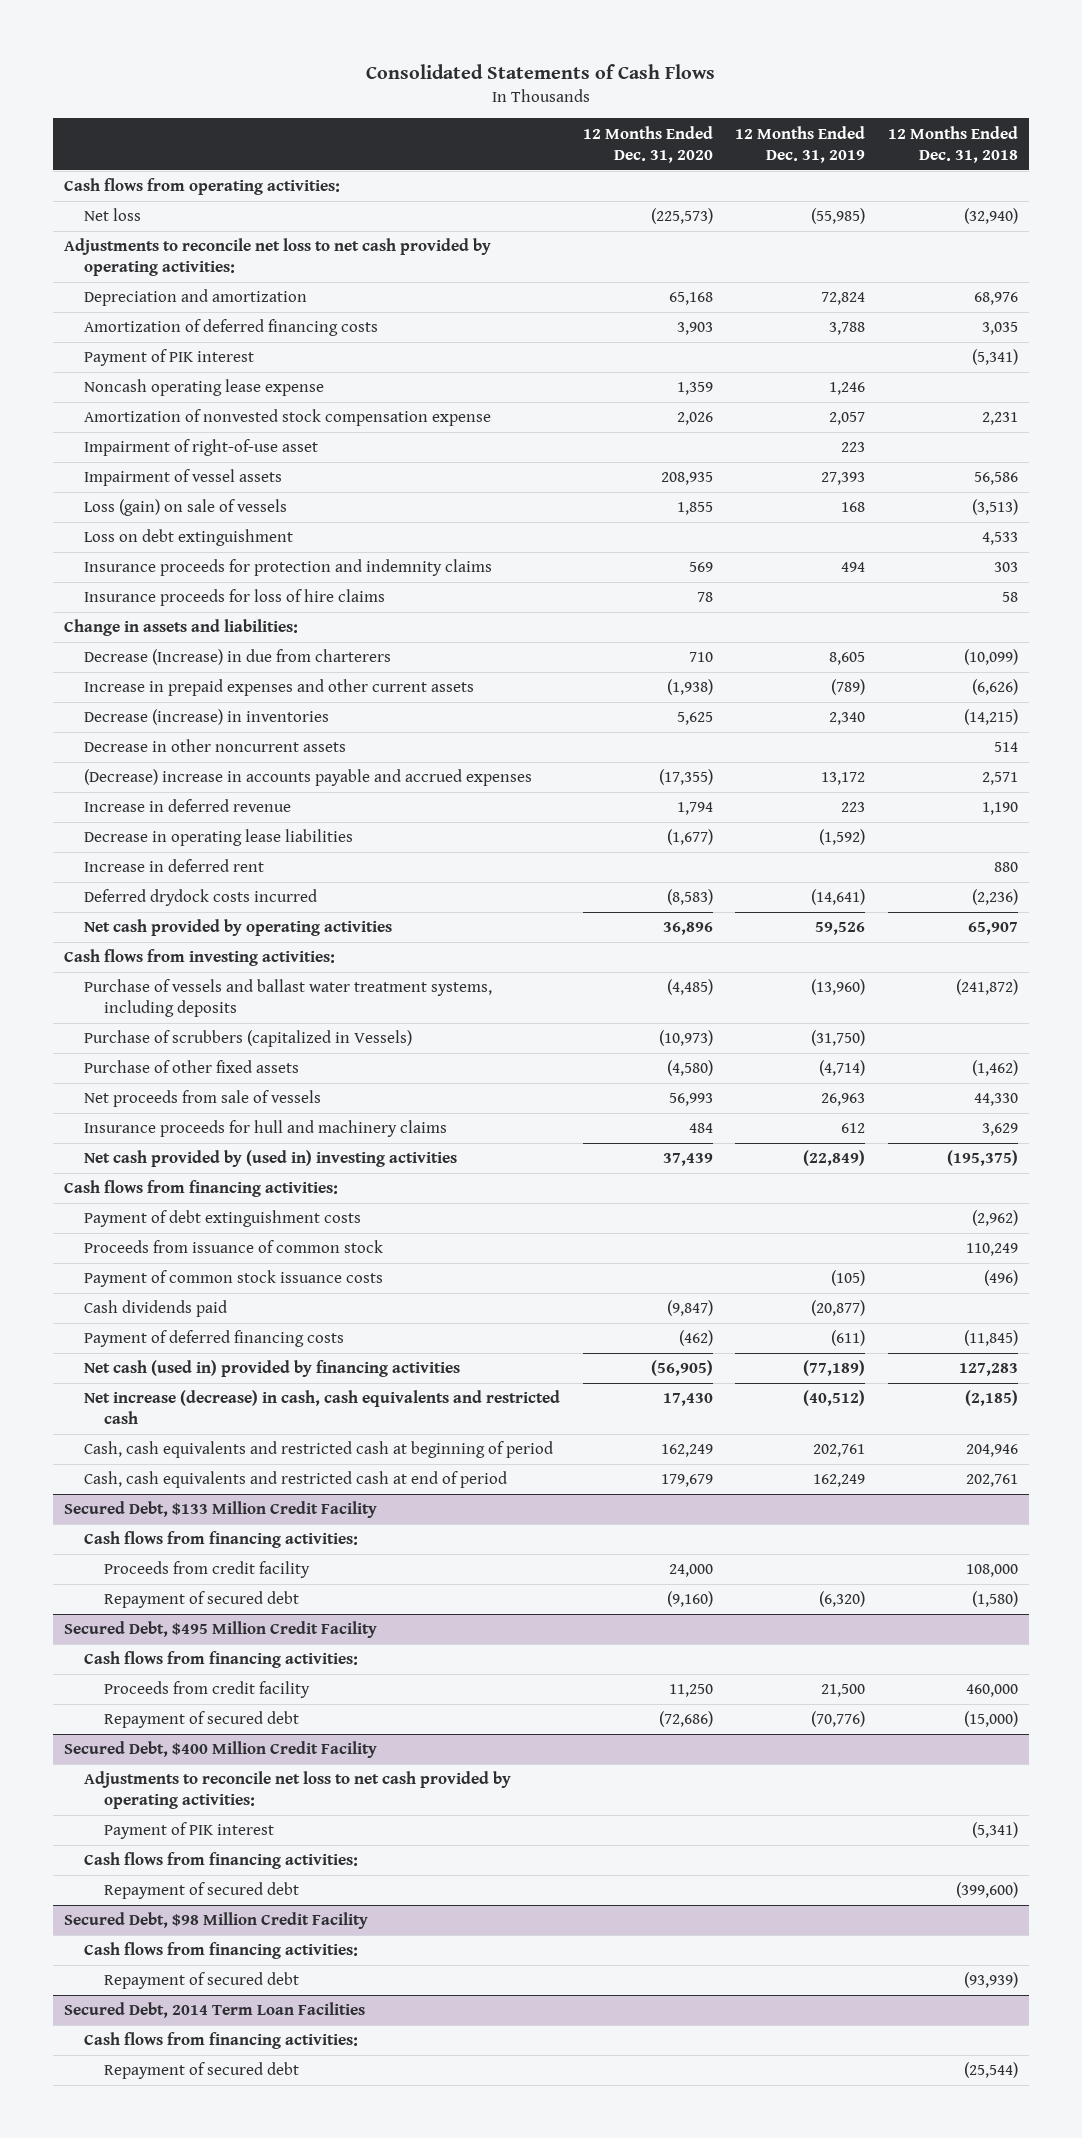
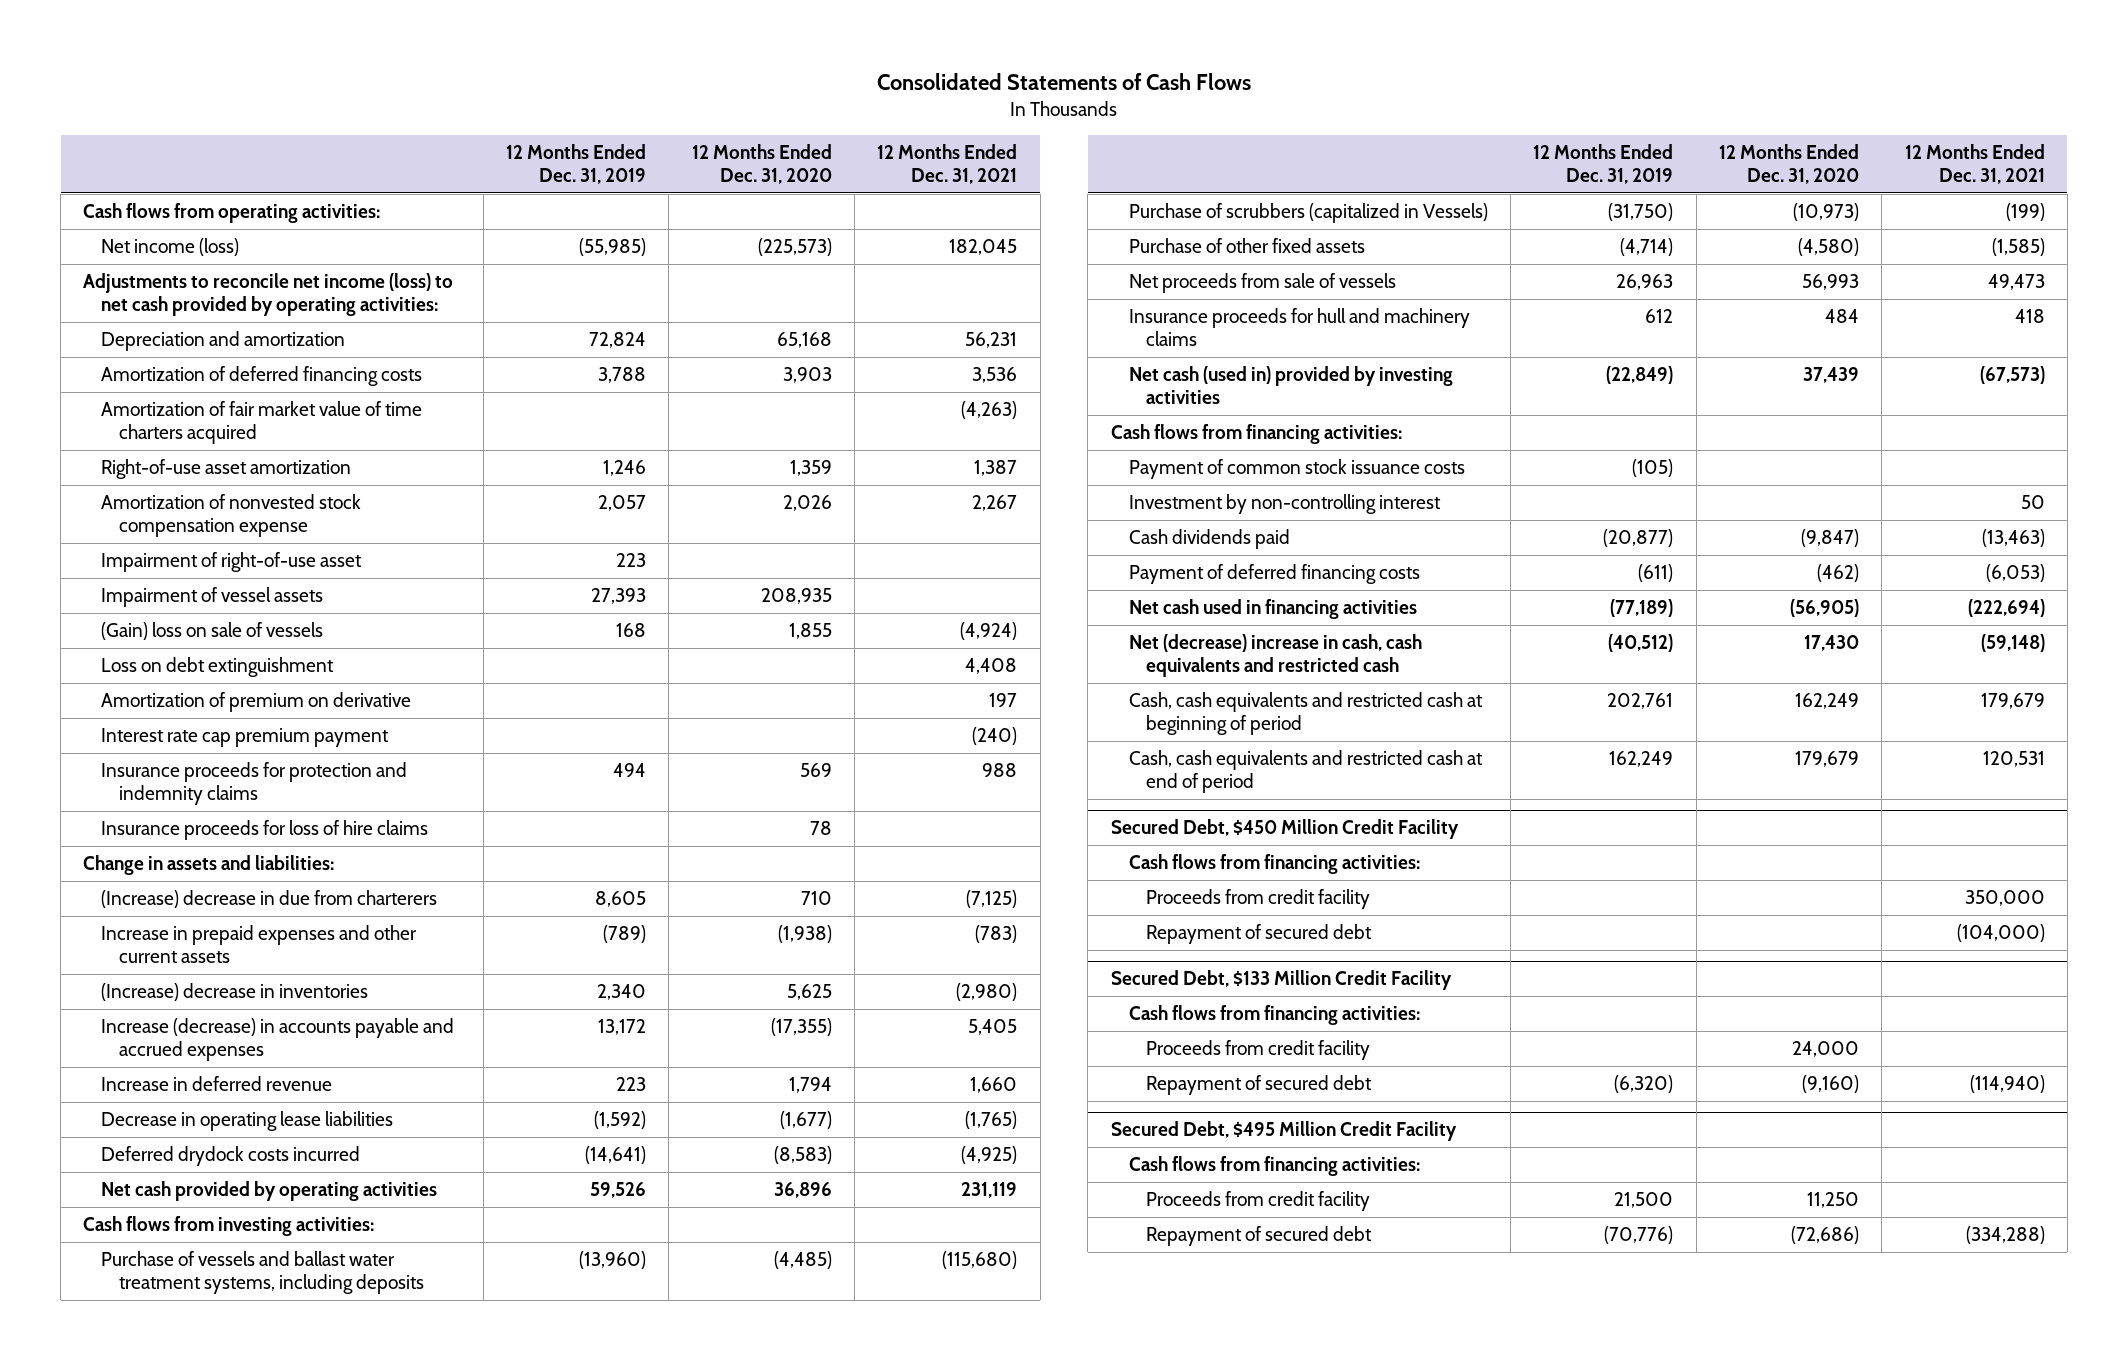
[887,125,1018,163] 12 Months Ended Dec. 31, 2018 -> none
none -> [877,144,1018,184] 12 Months Ended Dec. 31, 2021
[84,208,142,222] Net loss -> [101,238,240,257] Net income (loss)
[64,238,492,277] Adjustments to reconcile net loss to net cash provided by operating activities: -> [83,273,454,316] Adjustments to reconcile net income (loss) to net cash provided by operating activities:
[84,349,255,367] Payment of PIK interest -> none
none -> [101,401,423,444] Amortization of fair market value of time charters acquired
[84,379,325,397] Noncash operating lease expense -> [101,459,352,480] Right-of-use asset amortization
[84,499,288,517] Loss (gain) on sale of vessels -> [101,622,324,641] (Gain) loss on sale of vessels
none -> [101,692,412,713] Amortization of premium on derivative
none -> [101,728,390,748] Interest rate cap premium payment
[84,649,392,666] Decrease (Increase) in due from charterers -> [101,890,438,909] (Increase) decrease in due from charterers
[84,739,347,753] Decrease in other noncurrent assets -> none
[84,709,330,726] Decrease (increase) in inventories -> [101,983,369,1002] (Increase) decrease in inventories
[84,769,533,787] (Decrease) increase in accounts payable and accrued expenses -> [101,1018,455,1061] Increase (decrease) in accounts payable and accrued expenses
[84,859,265,873] Increase in deferred rent -> none
[84,1150,458,1168] Net cash provided by (used in) investing activities -> [1128,366,1453,404] Net cash (used in) provided by investing activities
[84,1210,362,1228] Payment of debt extinguishment costs -> none
[84,1240,384,1254] Proceeds from issuance of common stock -> none
none -> [1128,494,1441,515] Investment by non-controlling interest
[84,1360,461,1378] Net cash (used in) provided by financing activities -> [1128,599,1417,620] Net cash used in financing activities
[84,1390,561,1425] Net increase (decrease) in cash, cash equivalents and restricted cash -> [1128,634,1422,677] Net (decrease) increase in cash, cash equivalents and restricted cash
none -> [1110,819,1459,840] Secured Debt, $450 Million Credit Facility
none -> [1128,854,1420,875] Cash flows from financing activities:
none -> [1146,889,1371,910] Proceeds from credit facility
none -> [1146,924,1373,945] Repayment of secured debt
[64,1741,378,1759] Secured Debt, $400 Million Credit Facility -> none
[84,1771,512,1810] Adjustments to reconcile net loss to net cash provided by operating activities: -> none
[103,1822,274,1840] Payment of PIK interest -> none
[84,1852,359,1870] Cash flows from financing activities: -> none
[103,1882,299,1900] Repayment of secured debt -> none
[64,1912,369,1930] Secured Debt, $98 Million Credit Facility -> none
[84,1942,359,1960] Cash flows from financing activities: -> none
[103,1972,299,1990] Repayment of secured debt -> none
[64,2002,366,2019] Secured Debt, 2014 Term Loan Facilities -> none
[84,2032,359,2050] Cash flows from financing activities: -> none
[103,2062,299,2080] Repayment of secured debt -> none

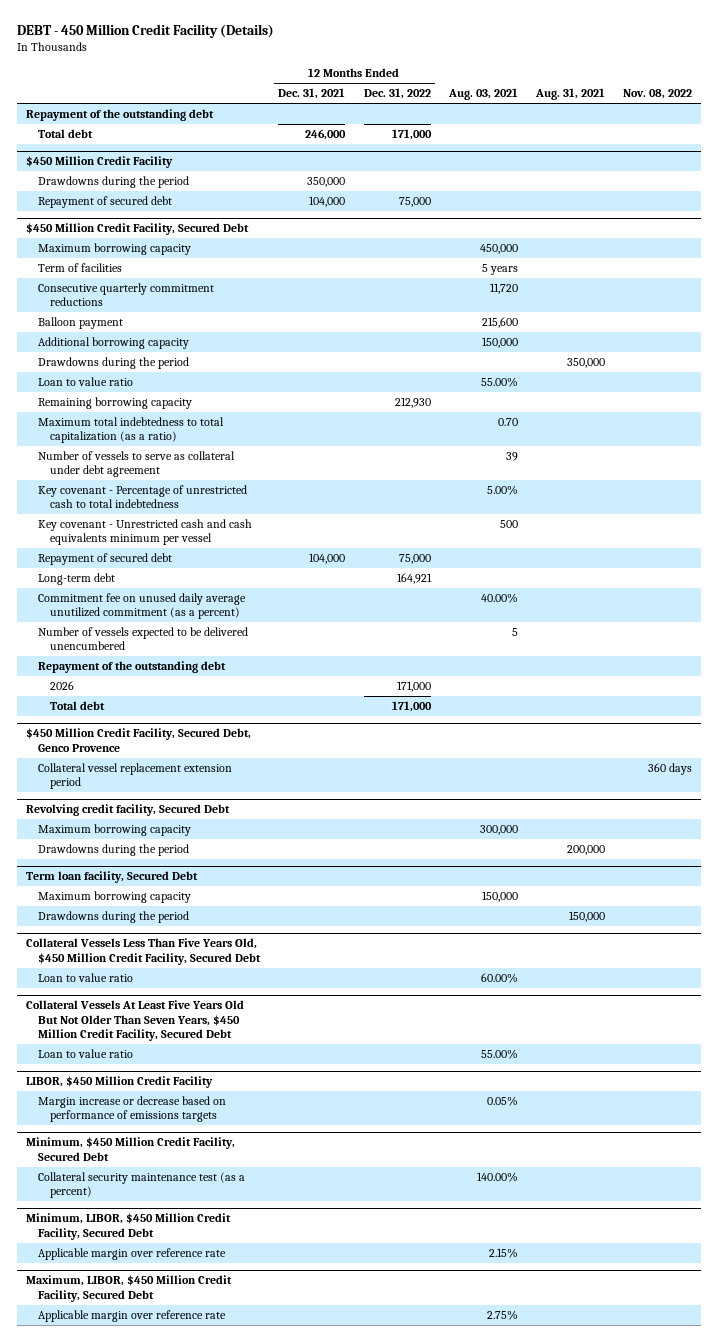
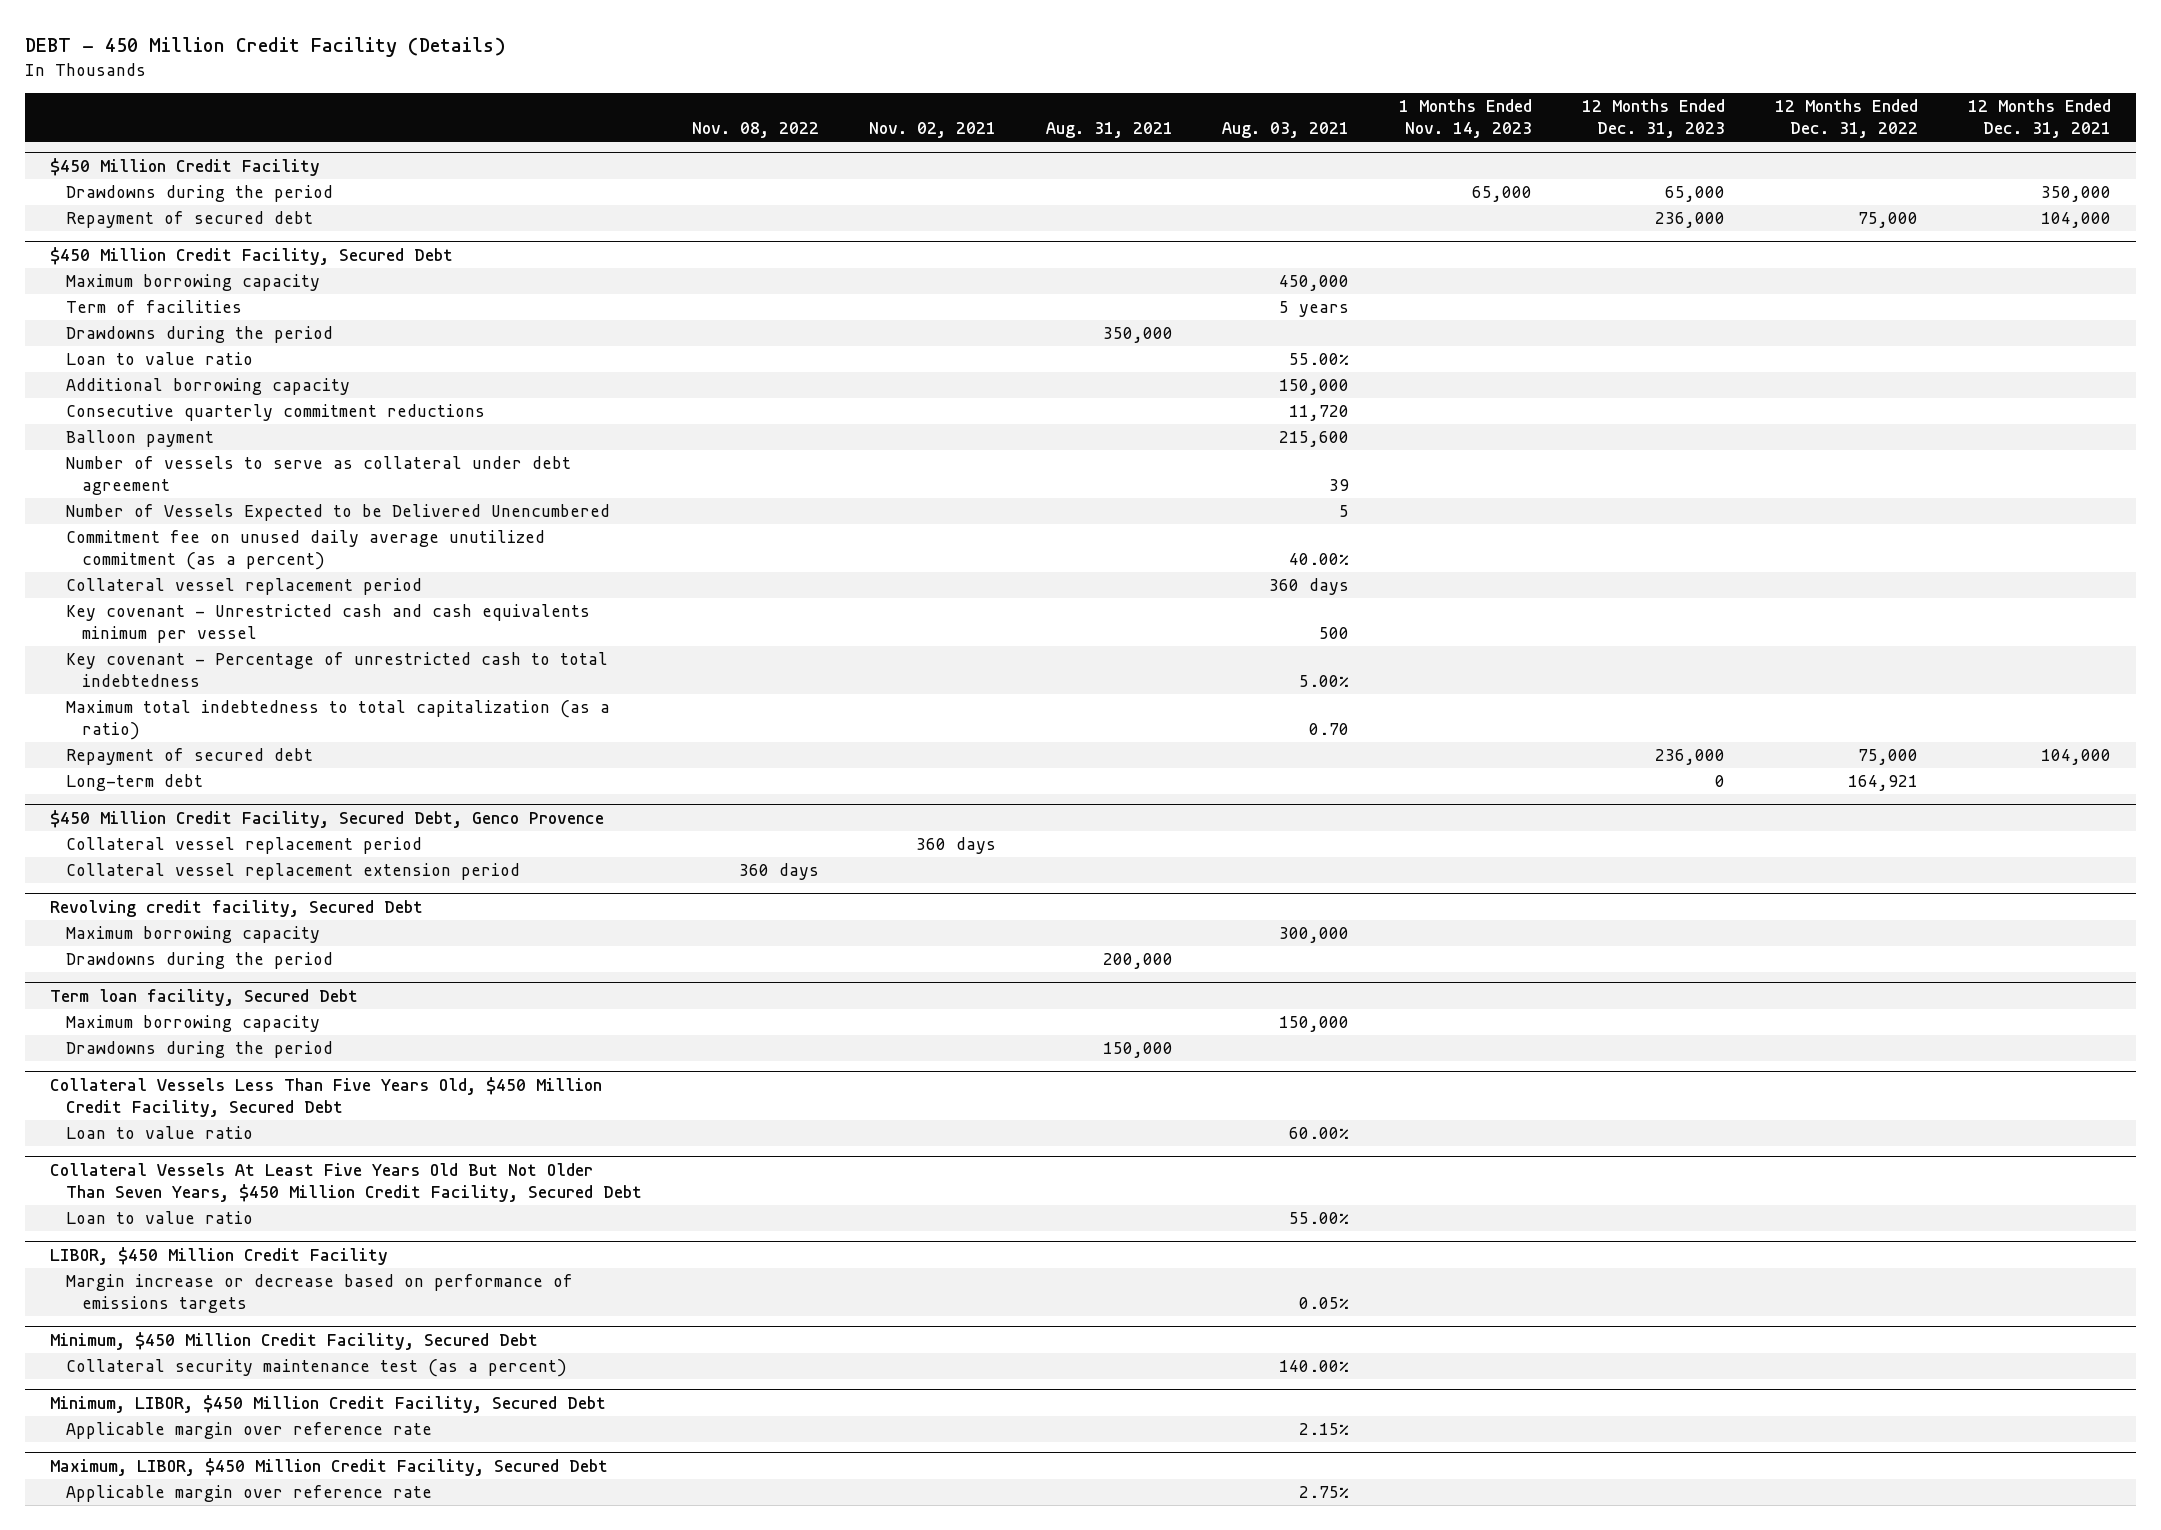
none -> [868,122,996,139] Nov. 02, 2021
none -> [1399,99,1533,139] 1 Months Ended Nov. 14, 2023
none -> [1582,99,1726,139] 12 Months Ended Dec. 31, 2023
[25,109,214,122] Repayment of the outstanding debt -> none
[38,129,94,139] Total debt -> none
[38,397,193,410] Remaining borrowing capacity -> none
[38,337,190,350] Additional borrowing capacity -> [65,378,350,396] Additional borrowing capacity
[38,283,215,307] Consecutive quarterly commitment reductions -> [65,404,485,422] Consecutive quarterly commitment reductions
[38,317,124,330] Balloon payment -> [65,430,214,448] Balloon payment
none -> [65,504,610,522] Number of Vessels Expected to be Delivered Unencumbered
[38,593,247,620] Commitment fee on unused daily average unutilized commitment (as a percent) -> [65,530,545,570] Commitment fee on unused daily average unutilized commitment (as a percent)
none -> [65,578,422,596] Collateral vessel replacement period
[38,485,248,509] Key covenant - Percentage of unrestricted cash to total indebtedness -> [65,652,608,687] Key covenant - Percentage of unrestricted cash to total indebtedness
[38,417,225,444] Maximum total indebtedness to total capitalization (as a ratio) -> [65,700,610,740] Maximum total indebtedness to total capitalization (as a ratio)
[38,627,249,651] Number of vessels expected to be delivered unencumbered -> none
[38,661,227,674] Repayment of the outstanding debt -> none
[50,681,75,691] 2026 -> none
[50,701,106,711] Total debt -> none
none -> [65,837,422,855] Collateral vessel replacement period

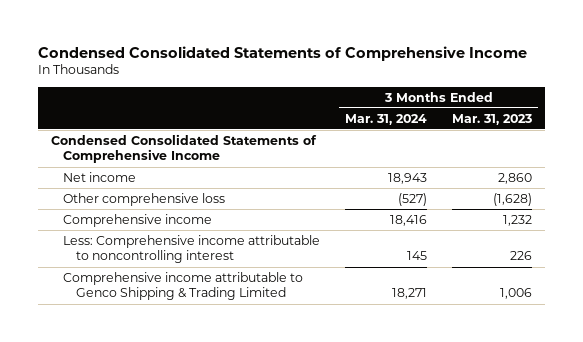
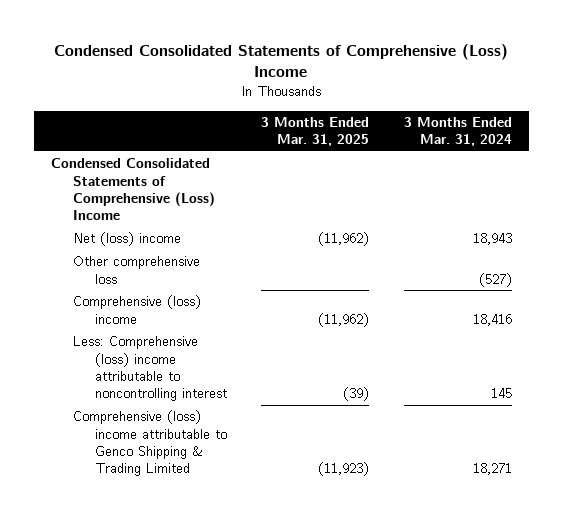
[38,45,528,61] Condensed Consolidated Statements of Comprehensive Income -> [54,43,509,78] Condensed Consolidated Statements of Comprehensive (Loss) Income
[452,113,533,125] Mar. 31, 2023 -> none
none -> [261,116,370,147] 3 Months Ended Mar. 31, 2025
[50,133,317,164] Condensed Consolidated Statements of Comprehensive Income -> [50,158,215,221] Condensed Consolidated Statements of Comprehensive (Loss) Income
[63,171,137,182] Net income -> [72,232,181,247] Net (loss) income
[63,213,213,227] Comprehensive income -> [72,295,201,324] Comprehensive (loss) income
[63,234,321,264] Less: Comprehensive income attributable to noncontrolling interest -> [72,336,227,402] Less: Comprehensive (loss) income attributable to noncontrolling interest
[63,271,304,301] Comprehensive income attributable to Genco Shipping & Trading Limited -> [72,410,227,477] Comprehensive (loss) income attributable to Genco Shipping & Trading Limited

